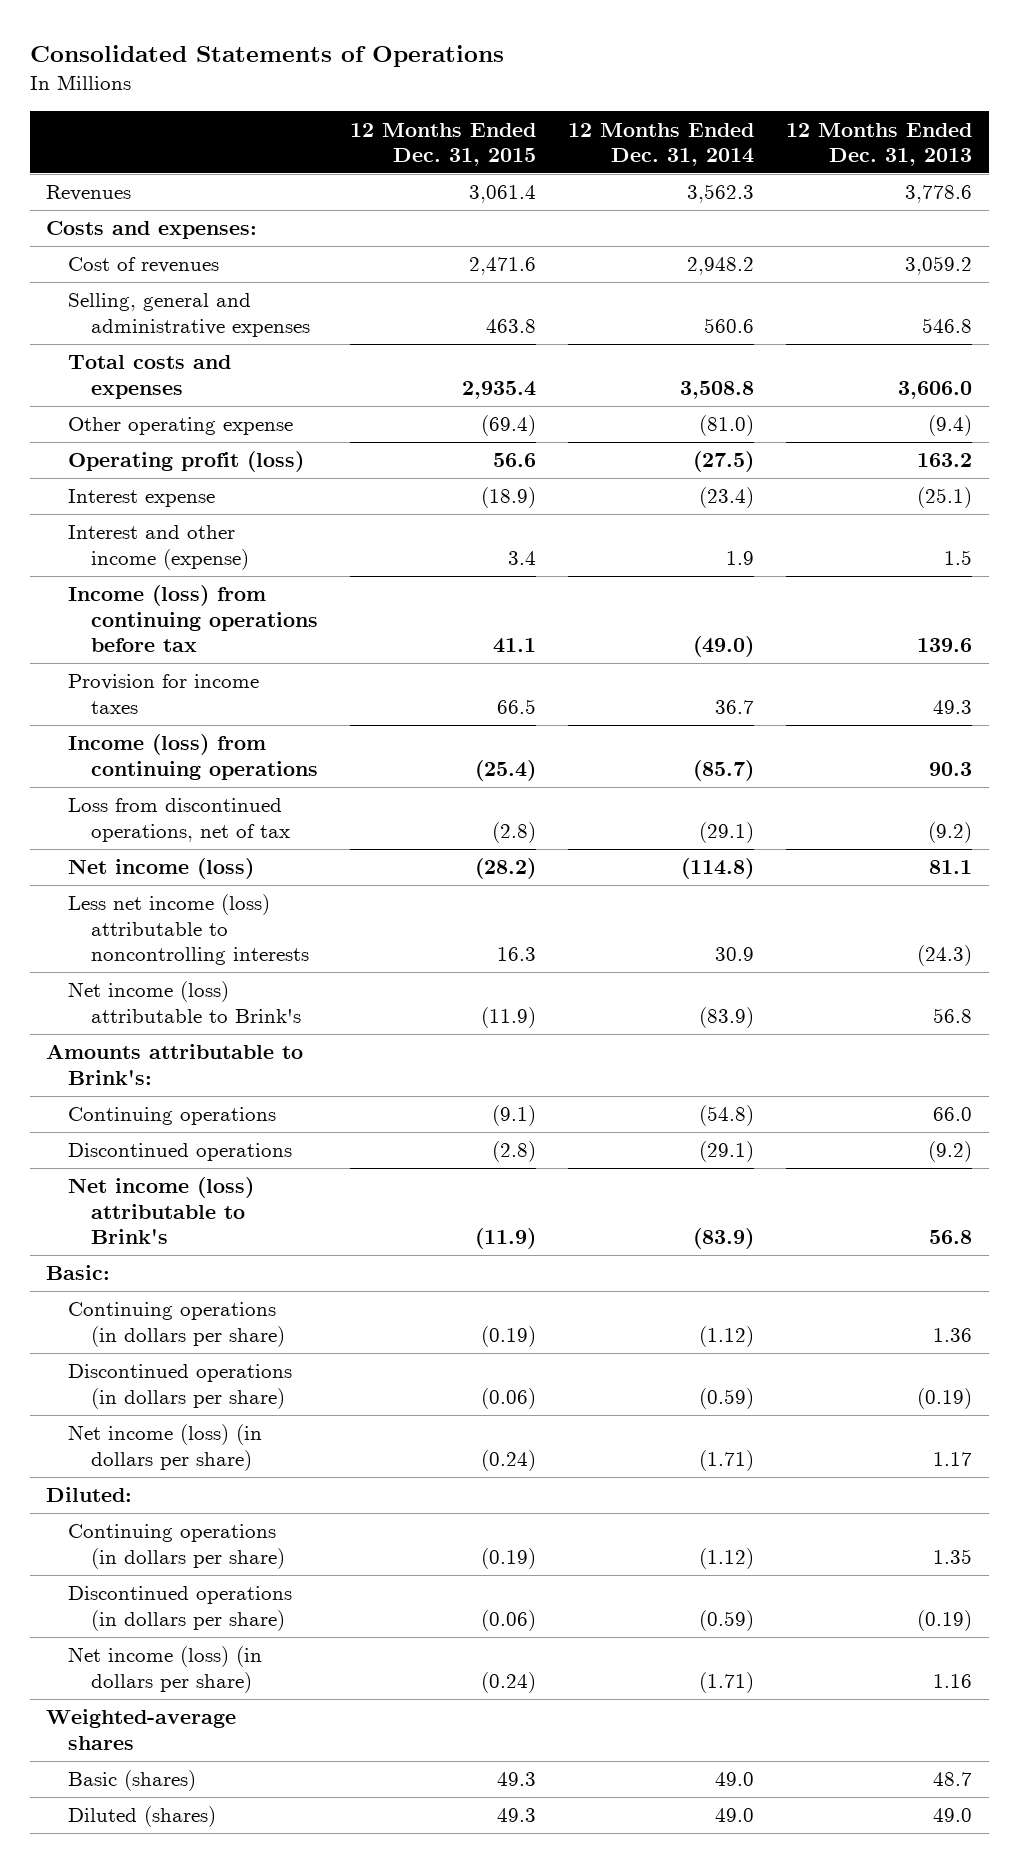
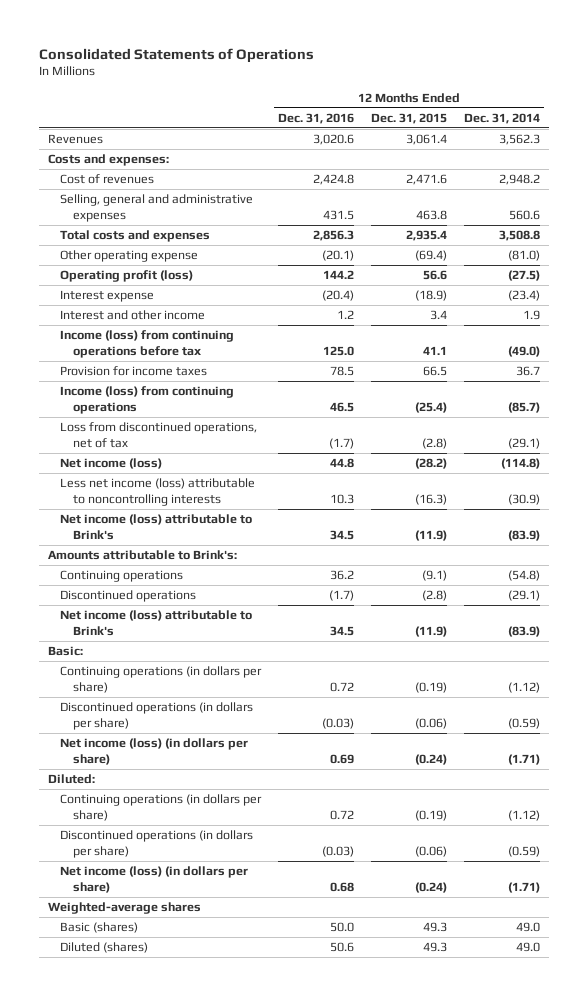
[786,122,973,167] 12 Months Ended Dec. 31, 2013 -> none
none -> [278,112,355,124] Dec. 31, 2016
[68,525,249,570] Interest and other income (expense) -> [60,310,206,321] Interest and other income
[497,947,537,962] 16.3 -> [415,493,448,505] (16.3)
[715,947,755,962] 30.9 -> [508,493,541,505] (30.9)

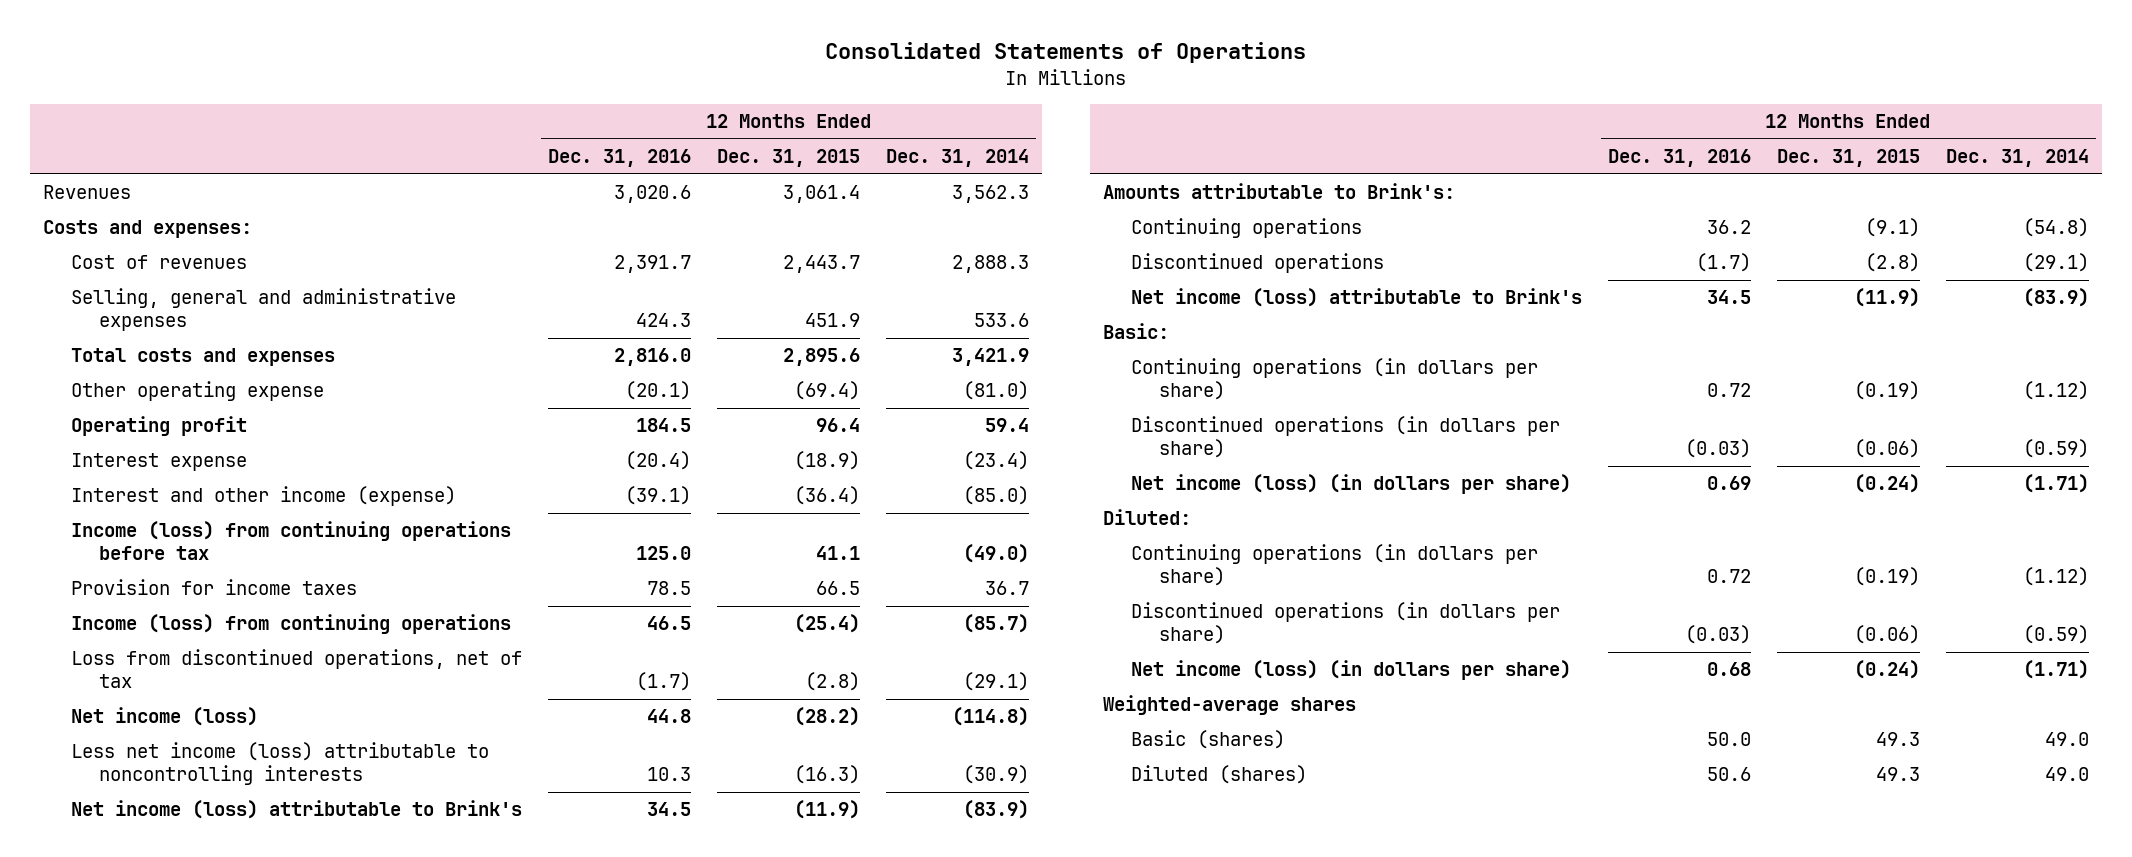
[313,174,355,186] 2,424.8 -> [613,255,691,274] 2,391.7
[406,174,448,186] 2,471.6 -> [783,255,861,274] 2,443.7
[499,174,541,186] 2,948.2 -> [952,255,1030,274] 2,888.3
[323,209,355,220] 431.5 -> [635,313,691,328] 424.3
[416,209,448,220] 463.8 -> [805,313,861,328] 451.9
[509,209,541,220] 560.6 -> [974,313,1030,328] 533.6
[313,230,355,242] 2,856.3 -> [613,348,691,367] 2,816.0
[406,230,448,242] 2,935.4 -> [783,348,861,367] 2,895.6
[499,230,541,242] 3,508.8 -> [952,348,1030,367] 3,421.9
[60,270,194,283] Operating profit (loss) -> [70,416,247,437] Operating profit
[323,270,355,280] 144.2 -> [635,418,691,433] 184.5
[423,270,448,281] 56.6 -> [816,418,861,433] 96.4
[508,270,541,282] (27.5) -> [985,418,1030,433] 59.4
[60,310,206,321] Interest and other income -> [70,486,456,507] Interest and other income (expense)
[337,310,355,320] 1.2 -> [624,486,691,506] (39.1)
[430,310,448,321] 3.4 -> [794,486,861,506] (36.4)
[523,310,541,321] 1.9 -> [963,486,1030,506] (85.0)

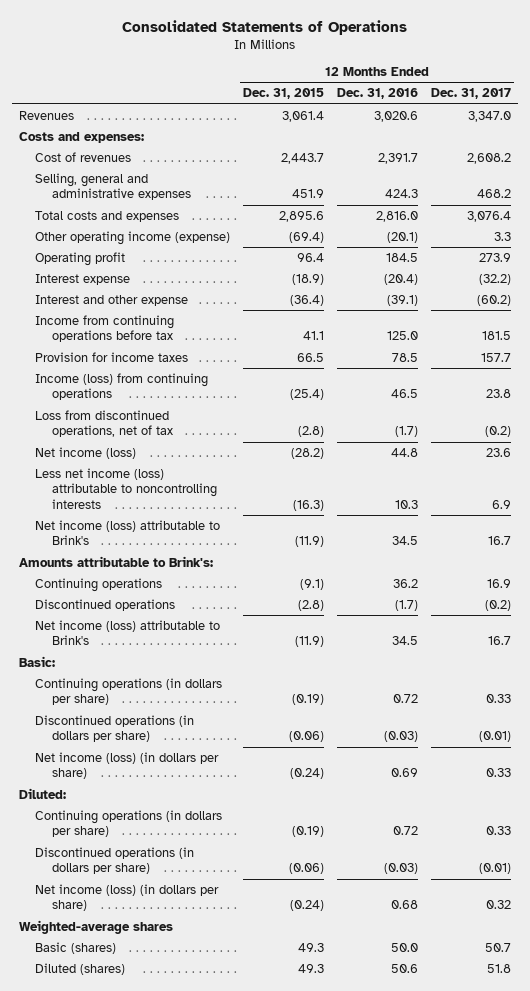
[886,148,1030,167] Dec. 31, 2014 -> none
none -> [431,88,512,100] Dec. 31, 2017
[70,381,324,402] Other operating expense -> [35,230,231,245] Other operating income (expense)
[70,486,456,507] Interest and other income (expense) -> [35,294,189,306] Interest and other expense
[70,521,511,561] Income (loss) from continuing operations before tax -> [35,314,175,343] Income from continuing operations before tax

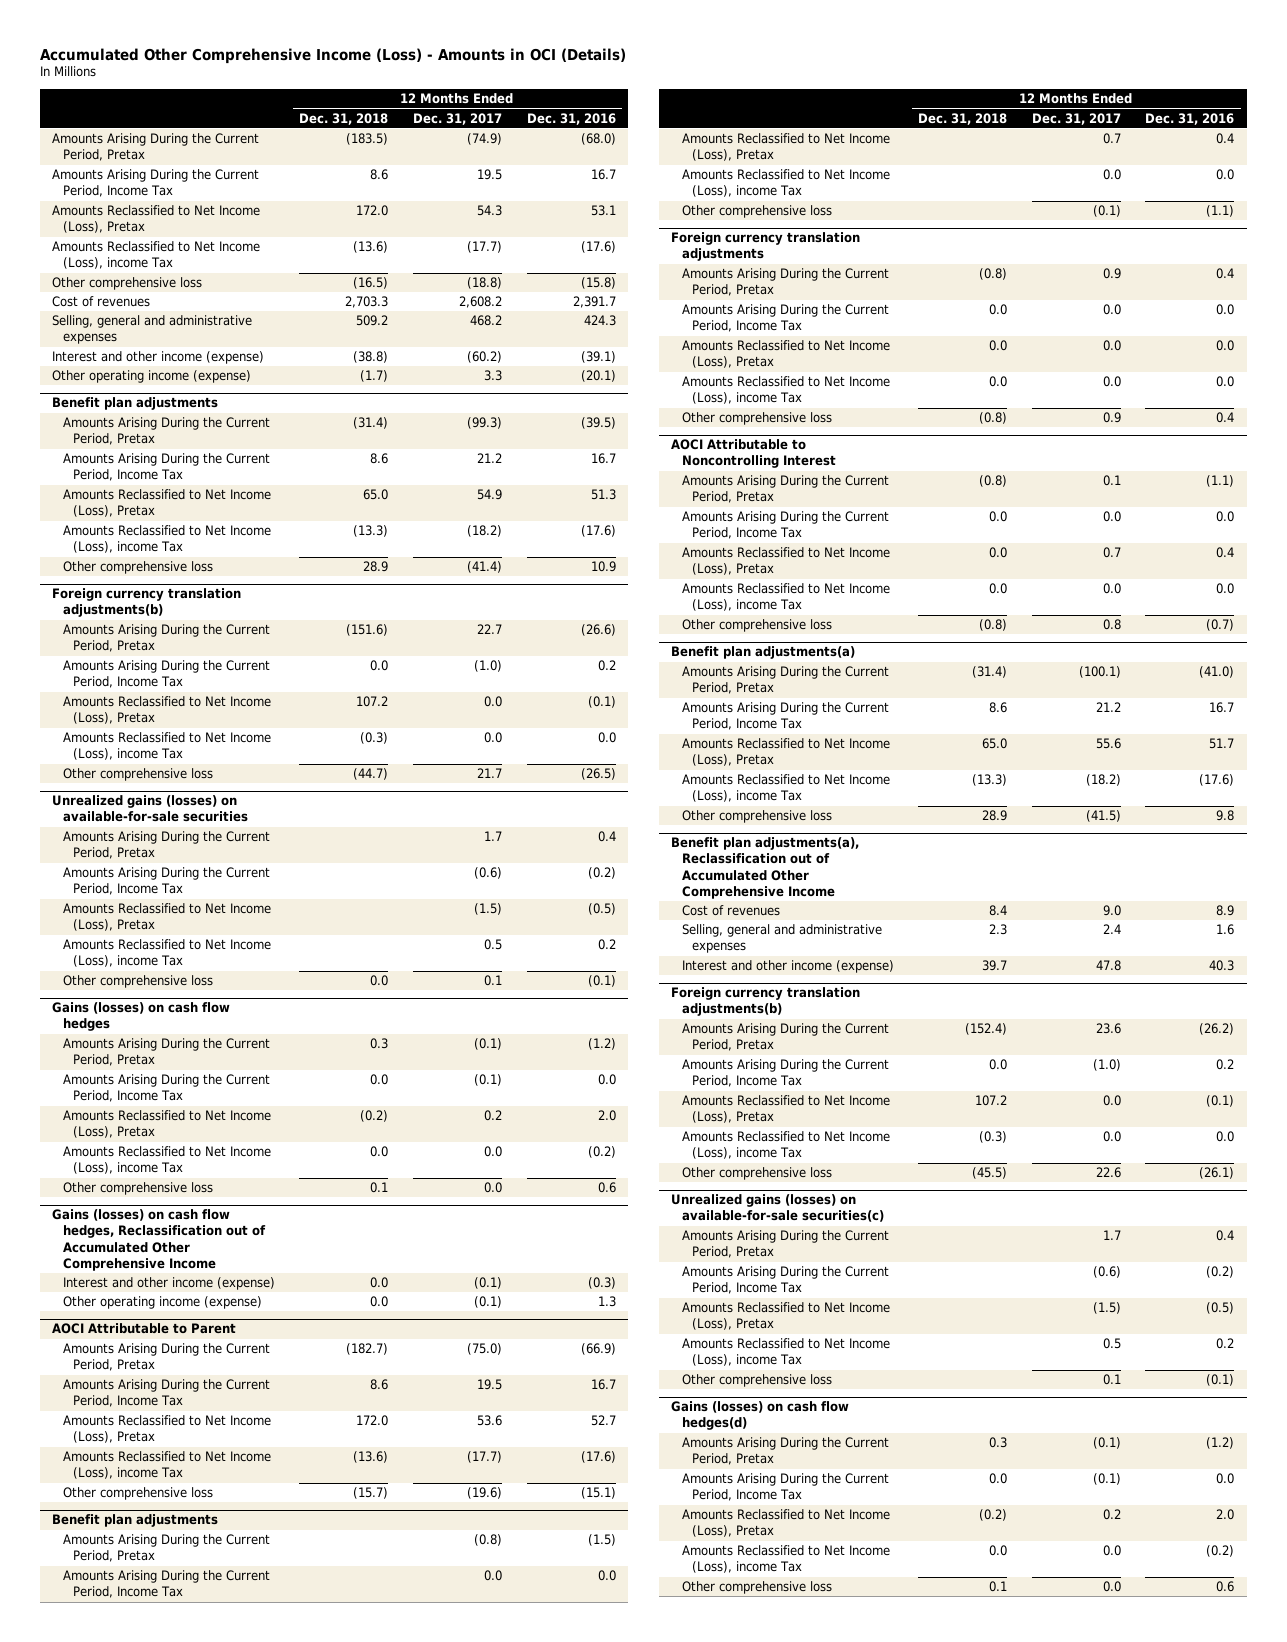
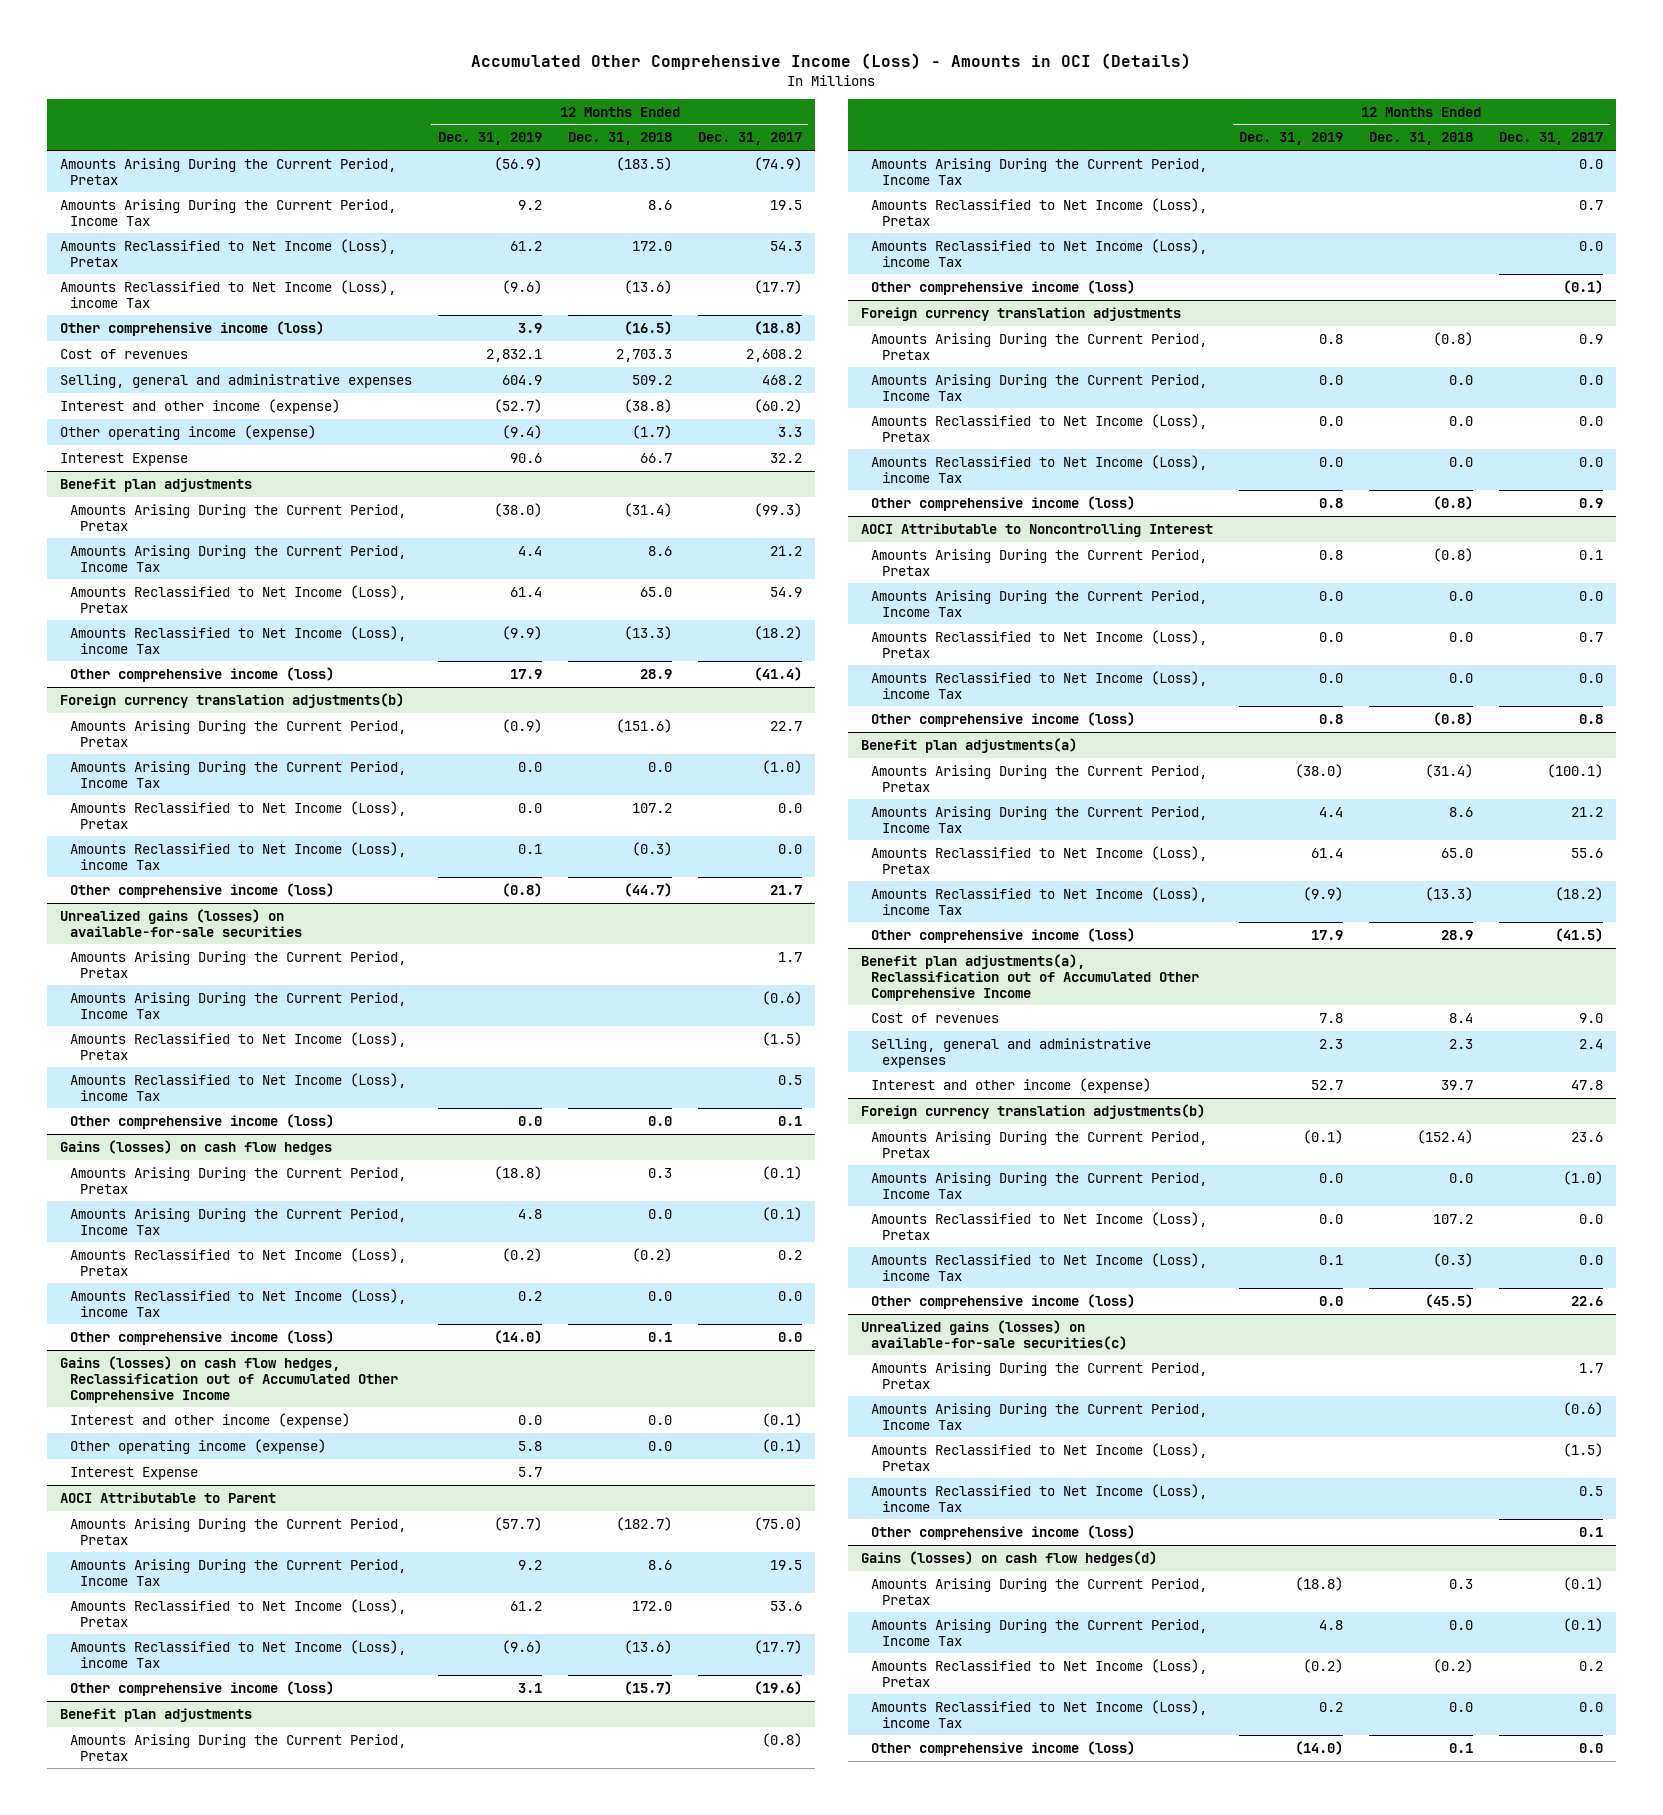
[526,112,616,125] Dec. 31, 2016 -> none
none -> [437,132,542,146] Dec. 31, 2019
[52,277,203,291] Other comprehensive loss -> [59,320,324,336] Other comprehensive income (loss)
none -> [59,452,188,466] Interest Expense
[62,561,213,575] Other comprehensive loss -> [69,666,334,682] Other comprehensive income (loss)
[62,768,213,782] Other comprehensive loss -> [69,882,334,898] Other comprehensive income (loss)
[62,975,213,989] Other comprehensive loss -> [69,1113,334,1129] Other comprehensive income (loss)
[62,1182,213,1196] Other comprehensive loss -> [69,1329,334,1345] Other comprehensive income (loss)
none -> [69,1466,198,1480] Interest Expense
[62,1487,213,1501] Other comprehensive loss -> [69,1680,334,1696] Other comprehensive income (loss)
[681,205,832,219] Other comprehensive loss -> [871,279,1136,295] Other comprehensive income (loss)
[681,412,832,426] Other comprehensive loss -> [871,495,1136,511] Other comprehensive income (loss)
[681,619,832,633] Other comprehensive loss -> [871,711,1136,727] Other comprehensive income (loss)
[681,810,832,824] Other comprehensive loss -> [871,927,1136,943] Other comprehensive income (loss)
[681,1167,832,1181] Other comprehensive loss -> [871,1293,1136,1309] Other comprehensive income (loss)
[681,1374,832,1388] Other comprehensive loss -> [871,1524,1136,1540] Other comprehensive income (loss)
[681,1581,832,1595] Other comprehensive loss -> [871,1740,1136,1756] Other comprehensive income (loss)

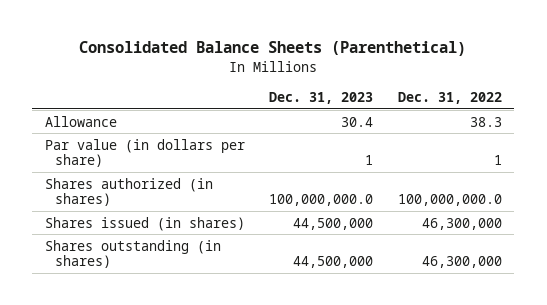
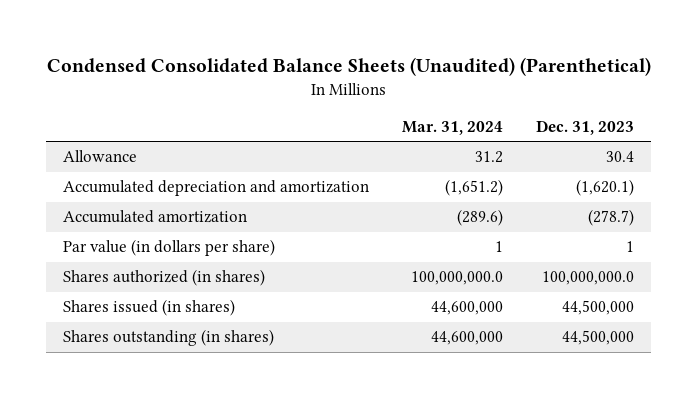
[79,41,467,57] Consolidated Balance Sheets (Parenthetical) -> [46,57,651,77] Condensed Consolidated Balance Sheets (Unaudited) (Parenthetical)
[398,91,503,104] Dec. 31, 2022 -> none
none -> [402,121,504,136] Mar. 31, 2024
none -> [62,180,369,197] Accumulated depreciation and amortization
none -> [62,210,247,224] Accumulated amortization

